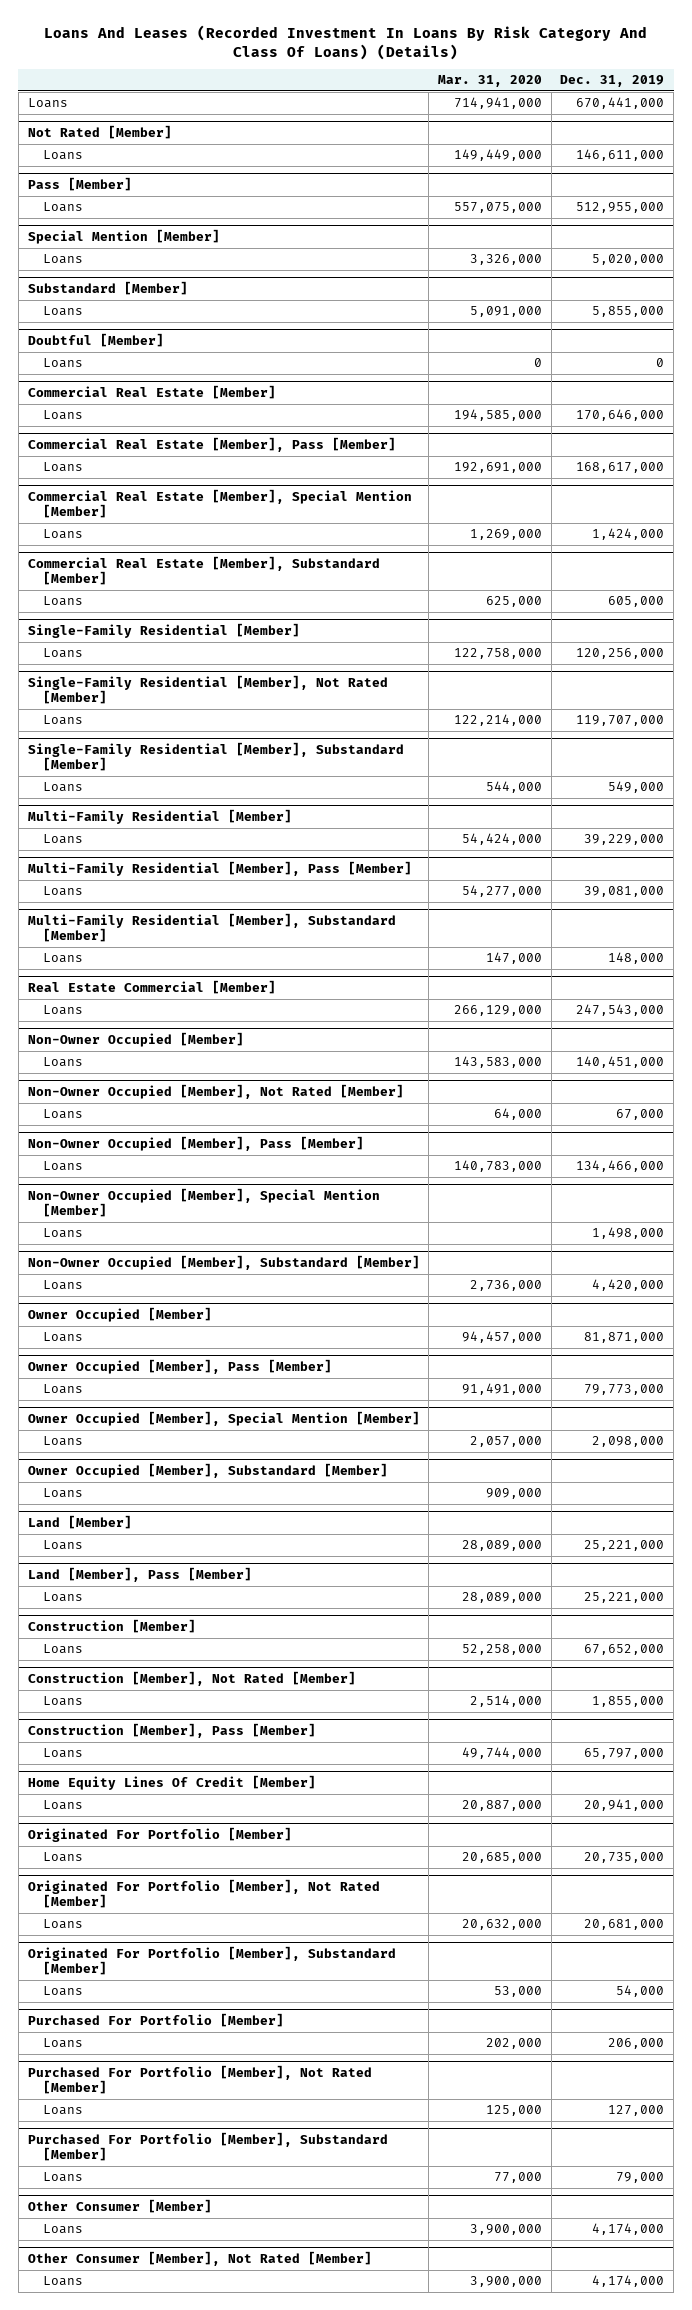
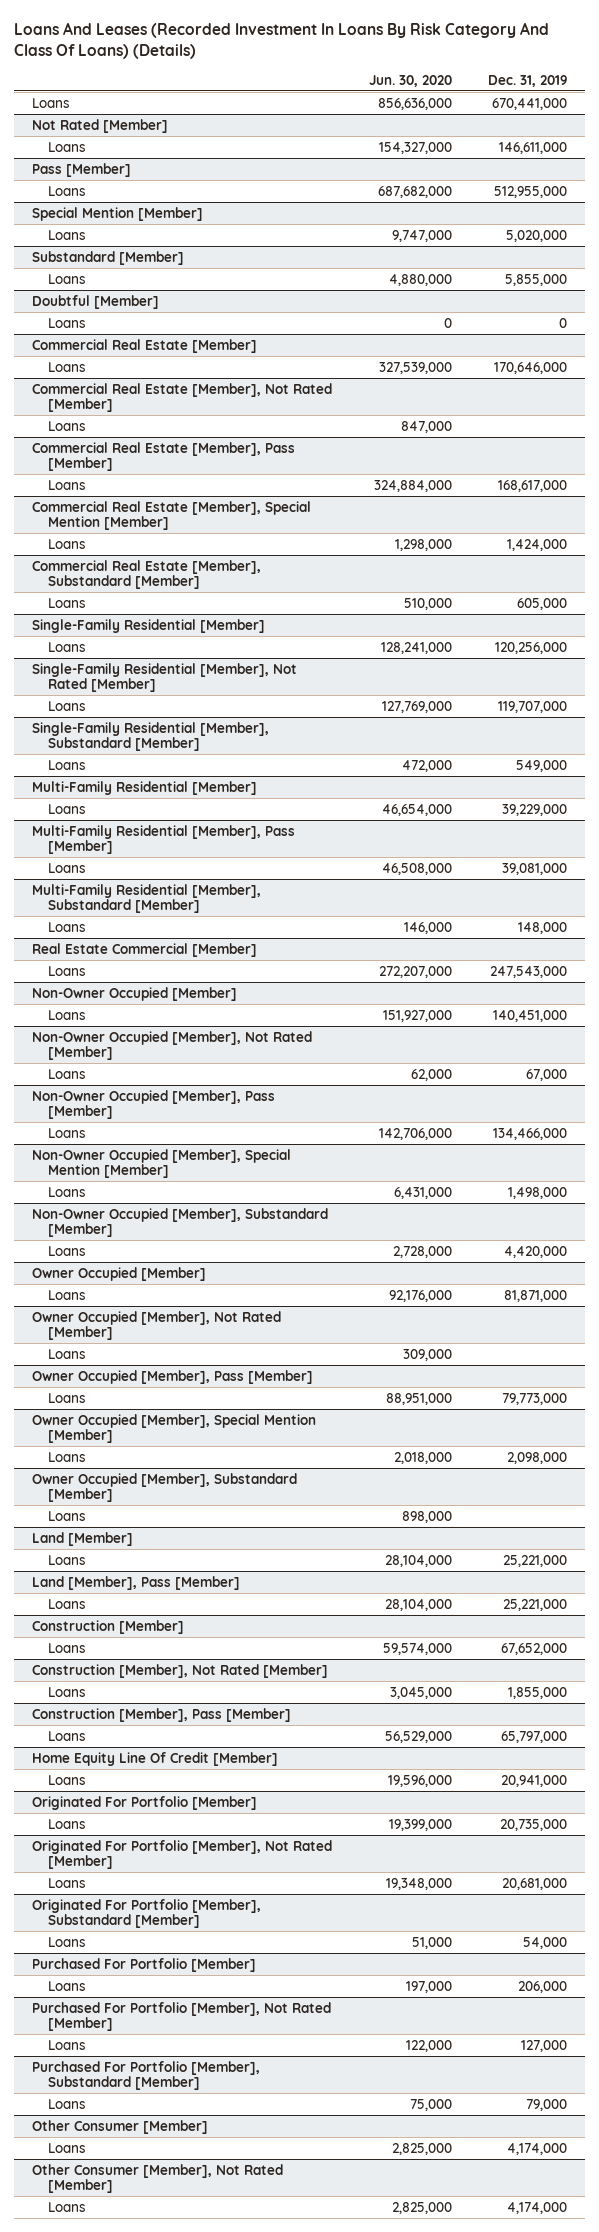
[438,75,543,88] Mar. 31, 2020 -> none
none -> [368,74,452,87] Jun. 30, 2020
none -> [32,382,333,413] Commercial Real Estate [Member], Not Rated [Member]
none -> [48,420,86,431] Loans
none -> [32,1310,282,1341] Owner Occupied [Member], Not Rated [Member]
none -> [48,1348,86,1359] Loans
[27,1774,316,1790] Home Equity Lines Of Credit [Member] -> [32,1751,279,1766] Home Equity Line Of Credit [Member]

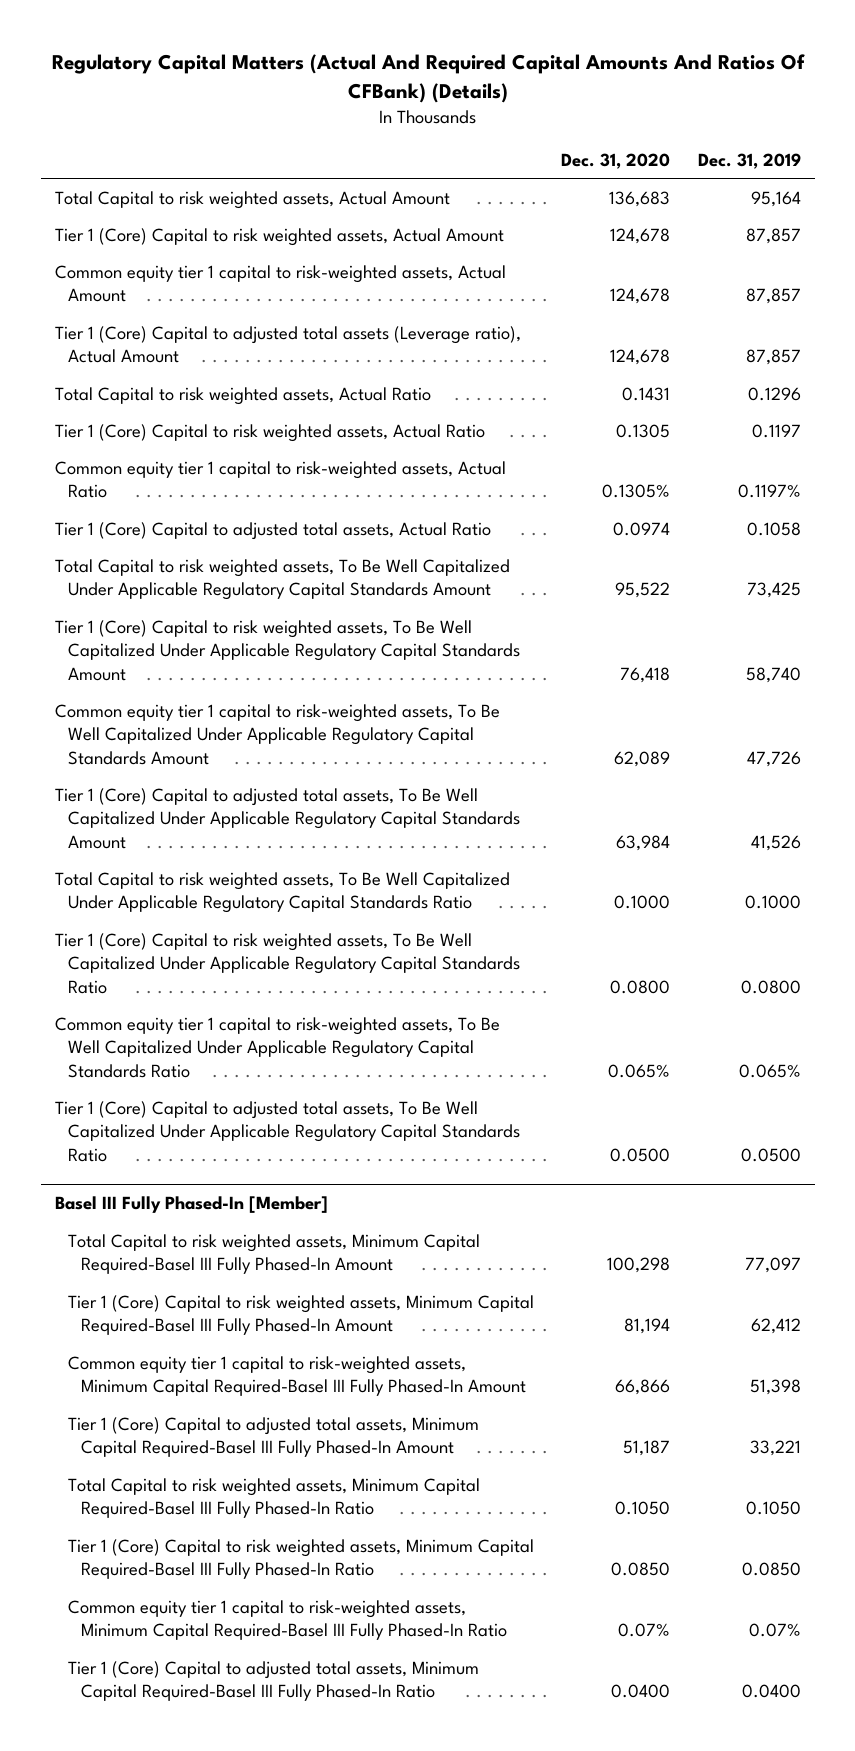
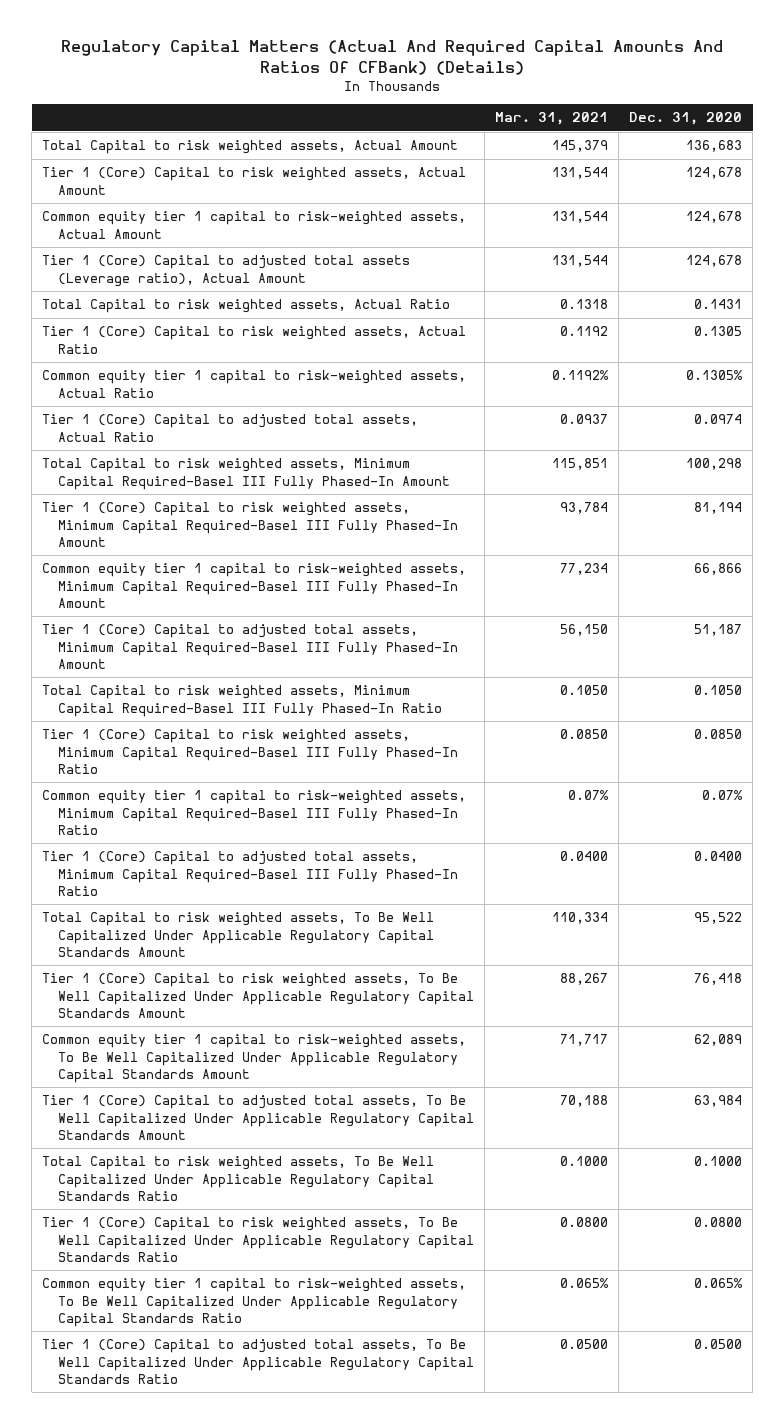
[697,152,801,169] Dec. 31, 2019 -> none
none -> [494,112,608,126] Mar. 31, 2021
[54,1196,328,1214] Basel III Fully Phased-In [Member] -> none
[54,558,510,601] Total Capital to risk weighted assets, To Be Well Capitalized Under Applicable Regulatory Capital Standards Amount -> [42,912,435,957] Total Capital to risk weighted assets, To Be Well Capitalized Under Applicable Regulatory Capital Standards Amount
[54,619,520,681] Tier 1 (Core) Capital to risk weighted assets, To Be Well Capitalized Under Applicable Regulatory Capital Standards Amount -> [42,973,474,1018] Tier 1 (Core) Capital to risk weighted assets, To Be Well Capitalized Under Applicable Regulatory Capital Standards Amount
[54,703,500,765] Common equity tier 1 capital to risk-weighted assets, To Be Well Capitalized Under Applicable Regulatory Capital Standards Amount -> [42,1034,467,1083] Common equity tier 1 capital to risk-weighted assets, To Be Well Capitalized Under Applicable Regulatory Capital Standards Amount
[54,787,520,849] Tier 1 (Core) Capital to adjusted total assets, To Be Well Capitalized Under Applicable Regulatory Capital Standards Amount -> [42,1095,474,1140] Tier 1 (Core) Capital to adjusted total assets, To Be Well Capitalized Under Applicable Regulatory Capital Standards Amount
[54,871,510,914] Total Capital to risk weighted assets, To Be Well Capitalized Under Applicable Regulatory Capital Standards Ratio -> [42,1156,435,1201] Total Capital to risk weighted assets, To Be Well Capitalized Under Applicable Regulatory Capital Standards Ratio
[54,932,520,994] Tier 1 (Core) Capital to risk weighted assets, To Be Well Capitalized Under Applicable Regulatory Capital Standards Ratio -> [42,1217,474,1262] Tier 1 (Core) Capital to risk weighted assets, To Be Well Capitalized Under Applicable Regulatory Capital Standards Ratio
[54,1016,500,1078] Common equity tier 1 capital to risk-weighted assets, To Be Well Capitalized Under Applicable Regulatory Capital Standards Ratio -> [42,1278,467,1327] Common equity tier 1 capital to risk-weighted assets, To Be Well Capitalized Under Applicable Regulatory Capital Standards Ratio
[54,1100,520,1162] Tier 1 (Core) Capital to adjusted total assets, To Be Well Capitalized Under Applicable Regulatory Capital Standards Ratio -> [42,1339,474,1384] Tier 1 (Core) Capital to adjusted total assets, To Be Well Capitalized Under Applicable Regulatory Capital Standards Ratio

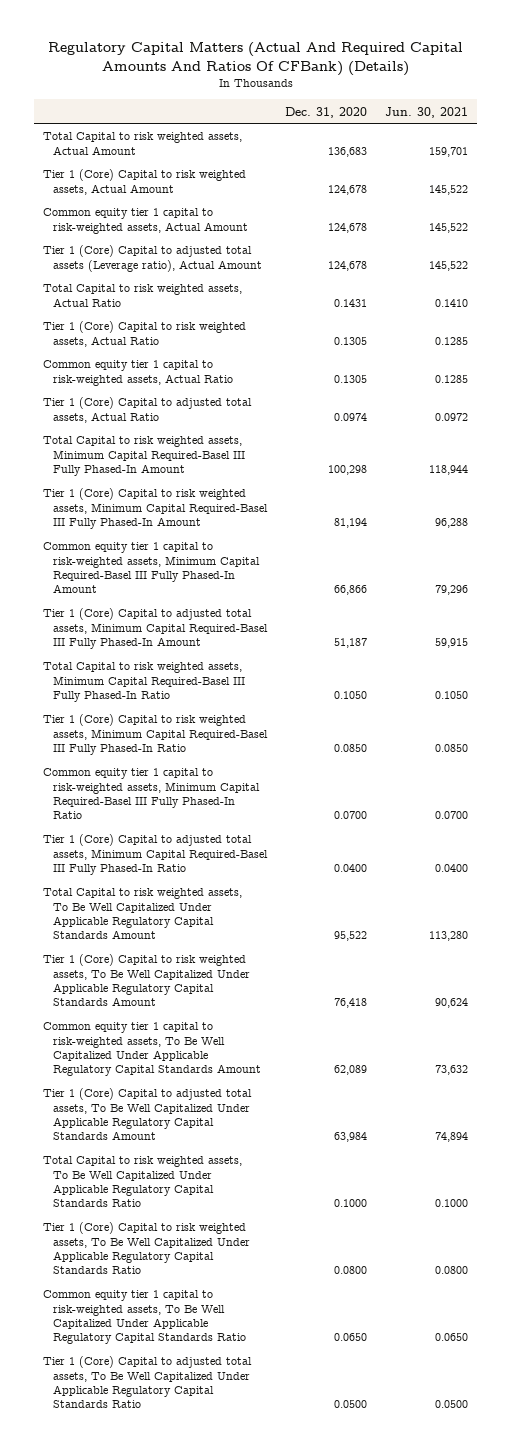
[494,112,608,126] Mar. 31, 2021 -> none
none -> [385,106,469,118] Jun. 30, 2021
[686,370,744,381] 0.1305% -> [334,374,368,383] 0.1305
[702,790,744,801] 0.07% -> [334,811,368,820] 0.0700
[694,1278,744,1289] 0.065% -> [334,1333,368,1342] 0.0650

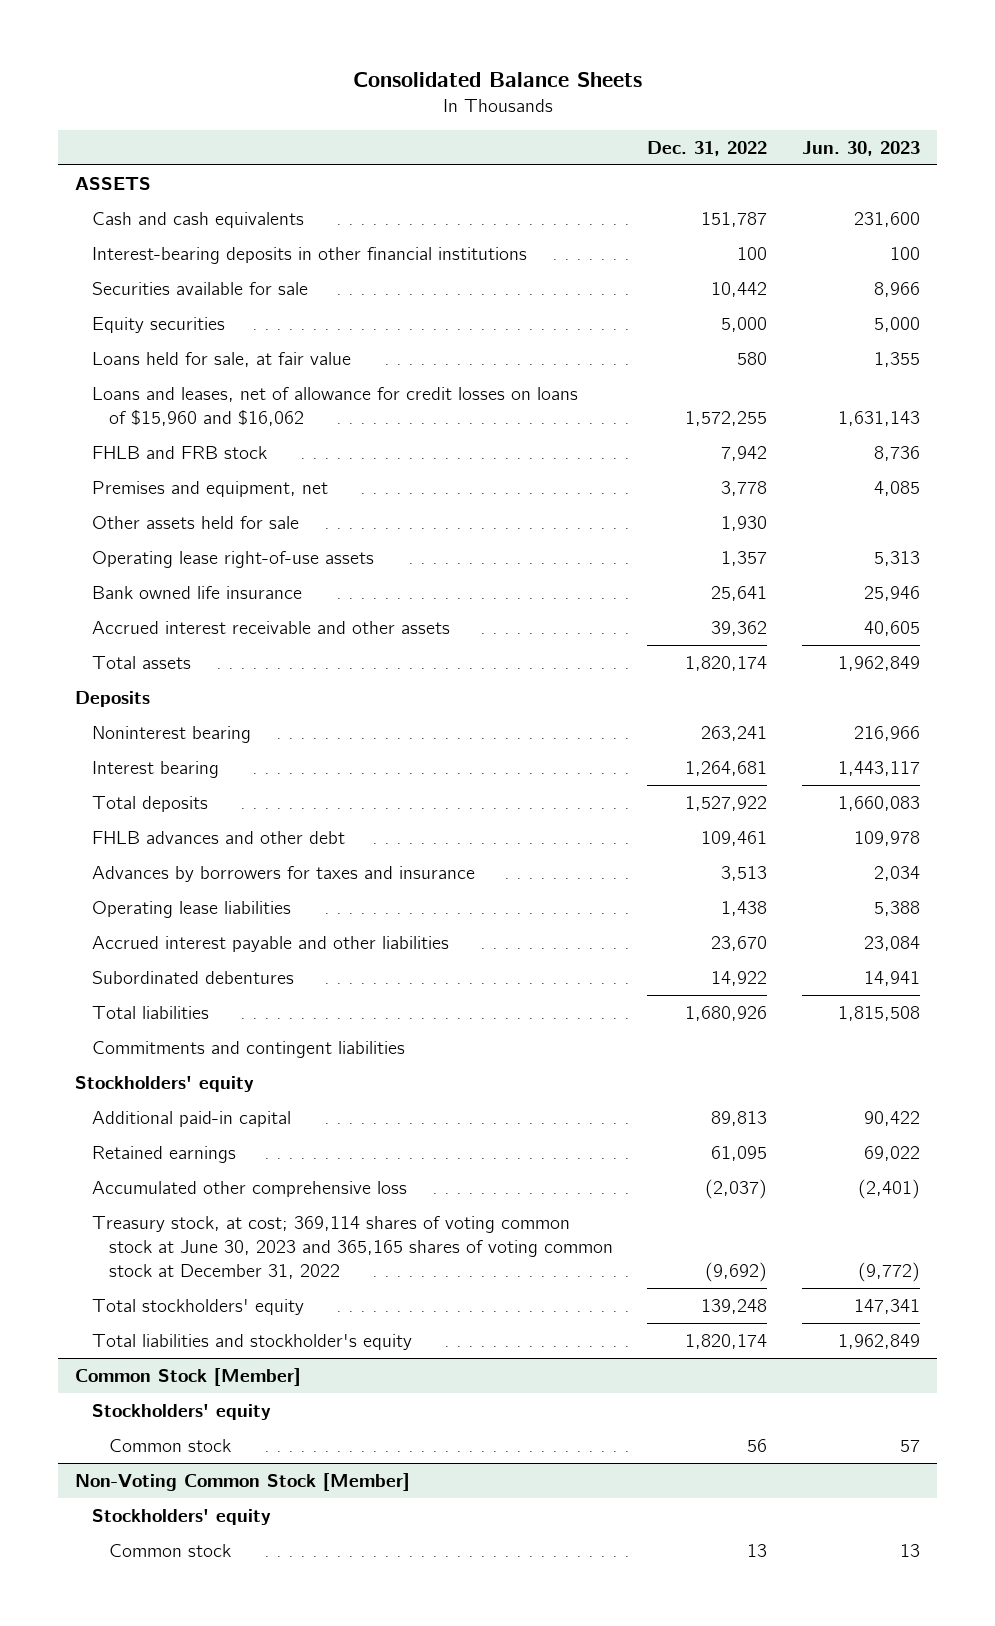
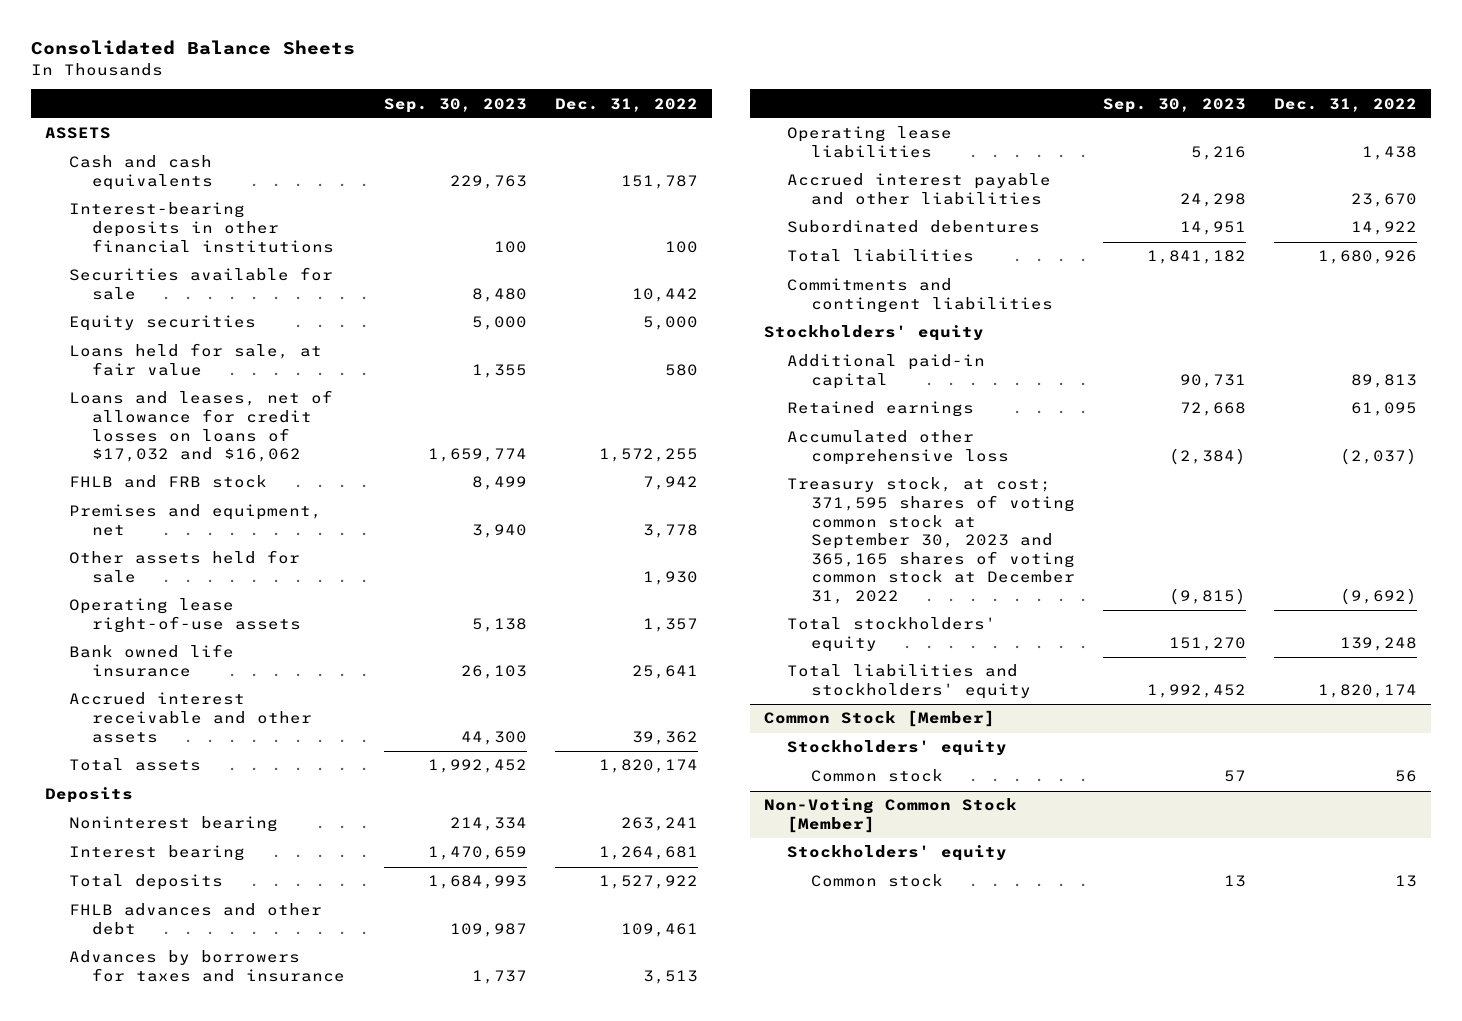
[801,141,920,157] Jun. 30, 2023 -> none
none -> [384,97,528,113] Sep. 30, 2023
[92,386,579,426] Loans and leases, net of allowance for credit losses on loans of $15,960 and $16,062 -> [68,390,333,463] Loans and leases, net of allowance for credit losses on loans of $17,032 and $16,062
[92,1215,613,1279] Treasury stock, at cost; 369,114 shares of voting common stock at June 30, 2023 and 365,165 shares of voting common stock at December 31, 2022 -> [787,477,1075,604] Treasury stock, at cost; 371,595 shares of voting common stock at September 30, 2023 and 365,165 shares of voting common stock at December 31, 2022
[92,1333,413,1350] Total liabilities and stockholder's equity -> [787,664,1031,700] Total liabilities and stockholders' equity

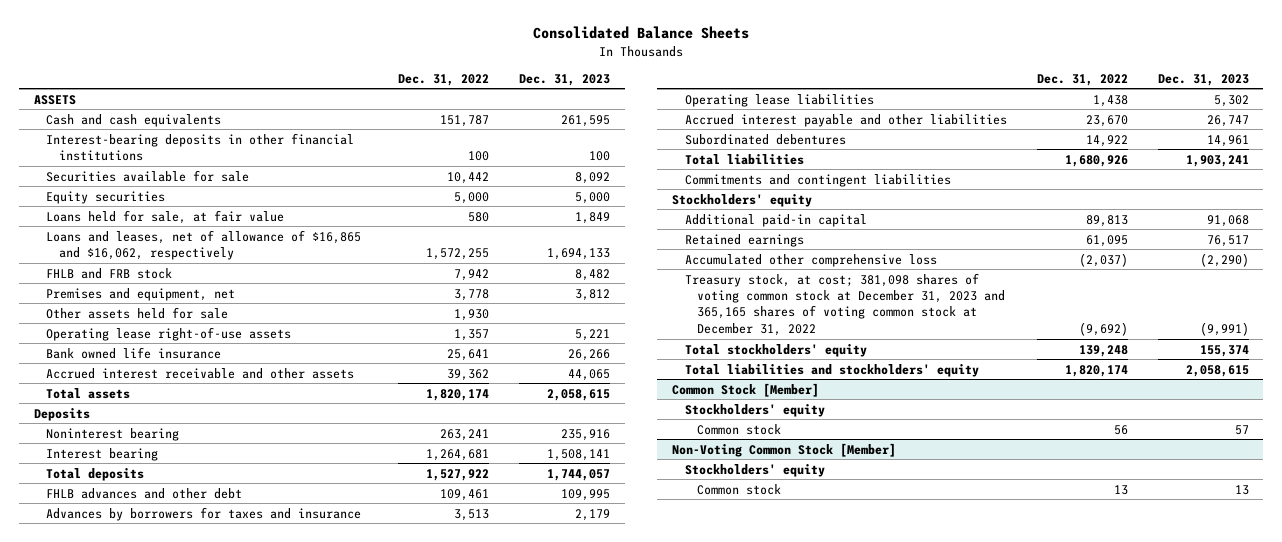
[384,97,528,113] Sep. 30, 2023 -> none
none -> [519,73,611,86] Dec. 31, 2023
[68,390,333,463] Loans and leases, net of allowance for credit losses on loans of $17,032 and $16,062 -> [46,229,362,261] Loans and leases, net of allowance of $16,865 and $16,062, respectively
[787,477,1075,604] Treasury stock, at cost; 371,595 shares of voting common stock at September 30, 2023 and 365,165 shares of voting common stock at December 31, 2022 -> [684,272,1006,336] Treasury stock, at cost; 381,098 shares of voting common stock at December 31, 2023 and 365,165 shares of voting common stock at December 31, 2022

